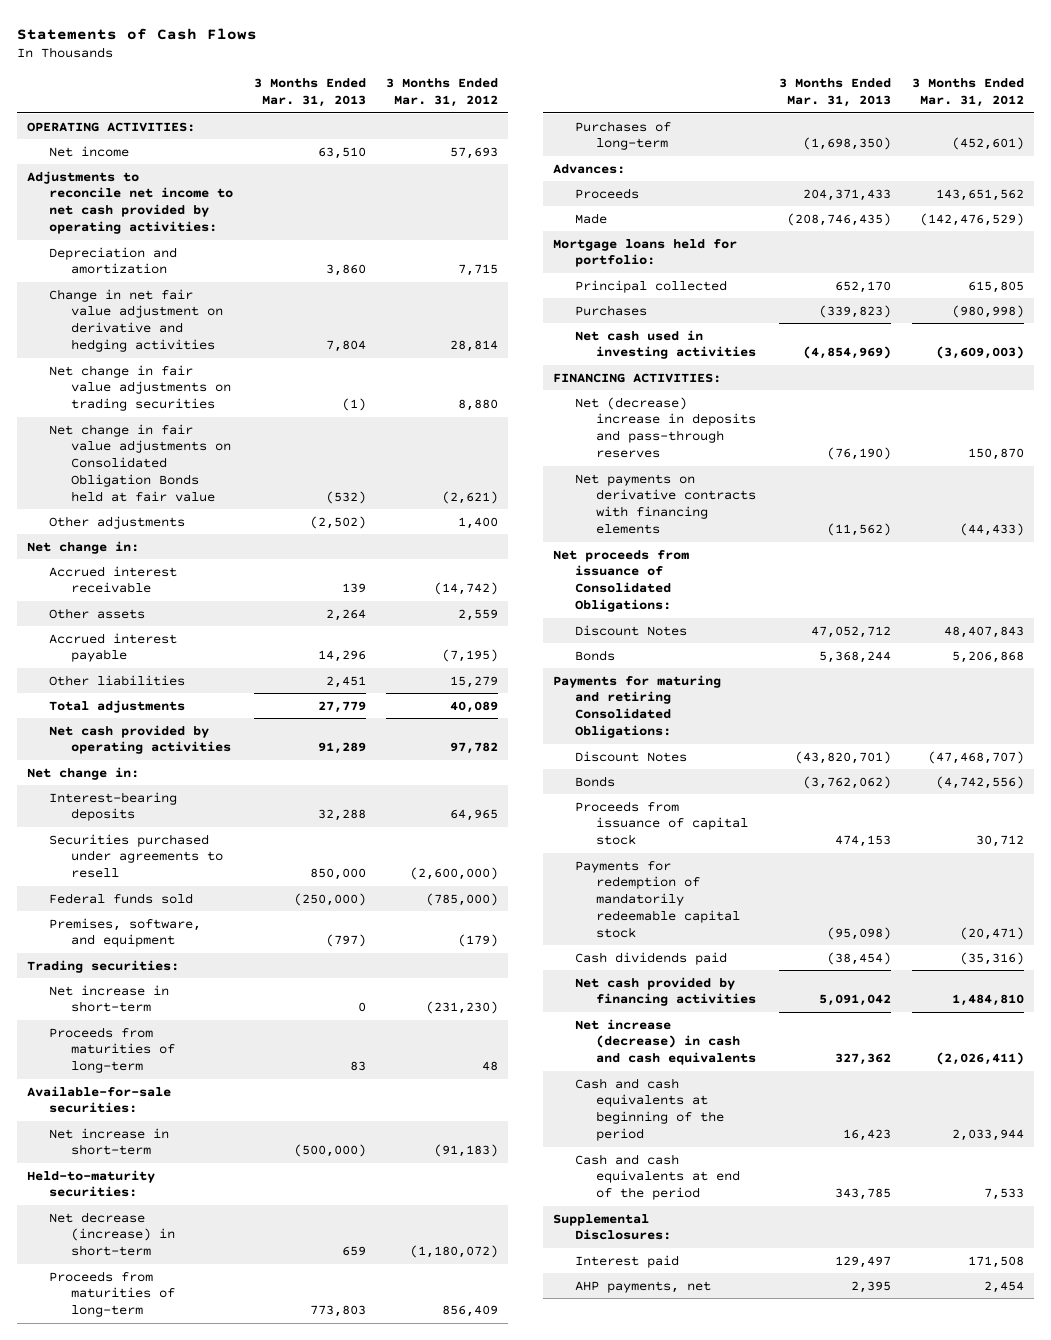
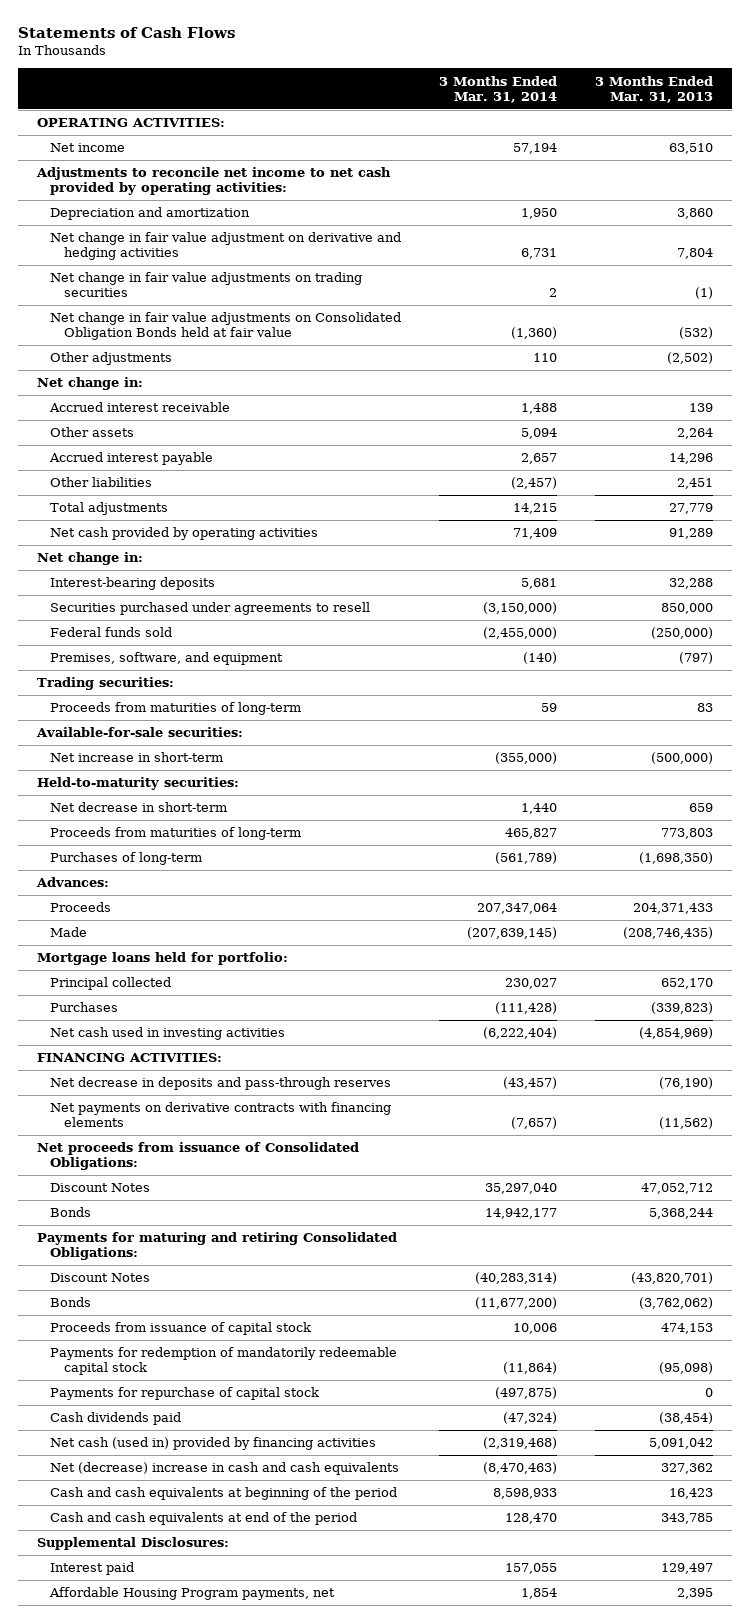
[386,78,499,108] 3 Months Ended Mar. 31, 2012 -> none
none -> [439,75,558,103] 3 Months Ended Mar. 31, 2014
[48,288,223,353] Change in net fair value adjustment on derivative and hedging activities -> [50,232,402,261] Net change in fair value adjustment on derivative and hedging activities
[48,984,169,1013] Net increase in short-term -> none
[48,1211,175,1257] Net decrease (increase) in short-term -> [50,802,228,813] Net decrease in short-term
[574,396,757,459] Net (decrease) increase in deposits and pass-through reserves -> [50,1077,392,1091] Net decrease in deposits and pass-through reserves
none -> [50,1387,320,1401] Payments for repurchase of capital stock
[574,976,757,1007] Net cash provided by financing activities -> [50,1437,377,1451] Net cash (used in) provided by financing activities
[574,1018,757,1066] Net increase (decrease) in cash and cash equivalents -> [50,1462,400,1476] Net (decrease) increase in cash and cash equivalents
[574,1280,711,1293] AHP payments, net -> [49,1587,336,1601] Affordable Housing Program payments, net

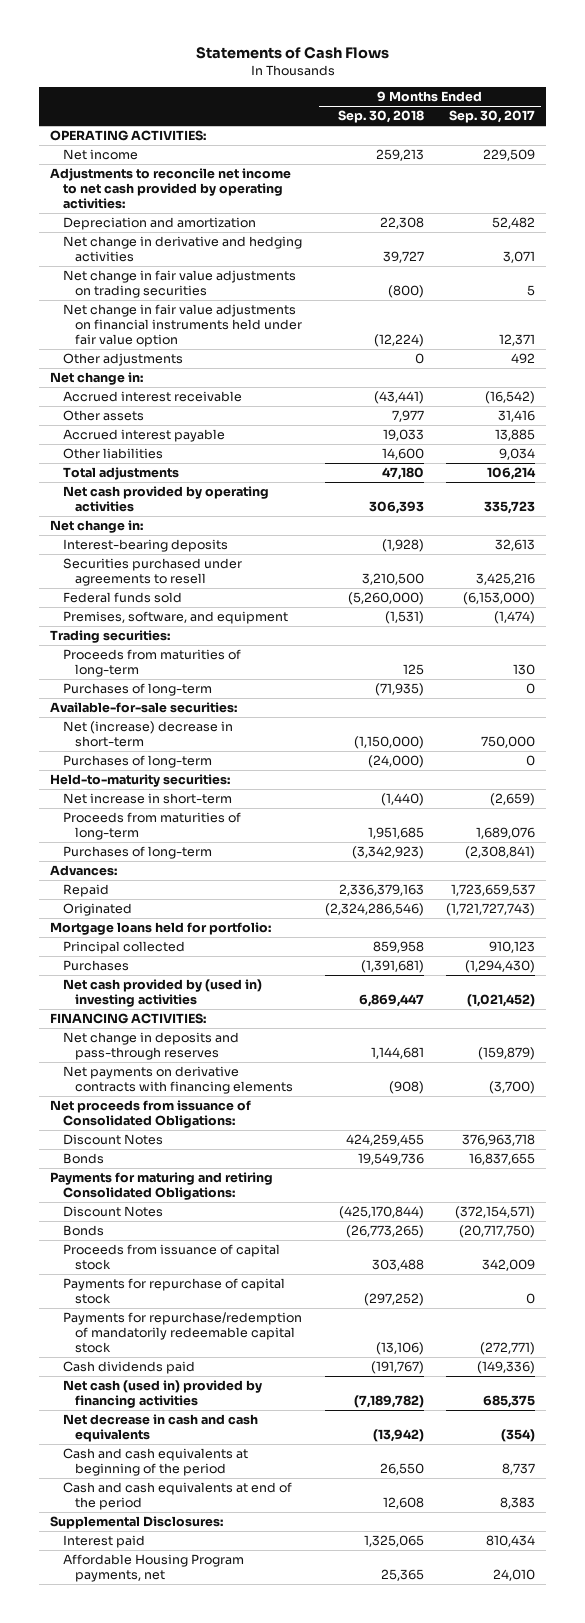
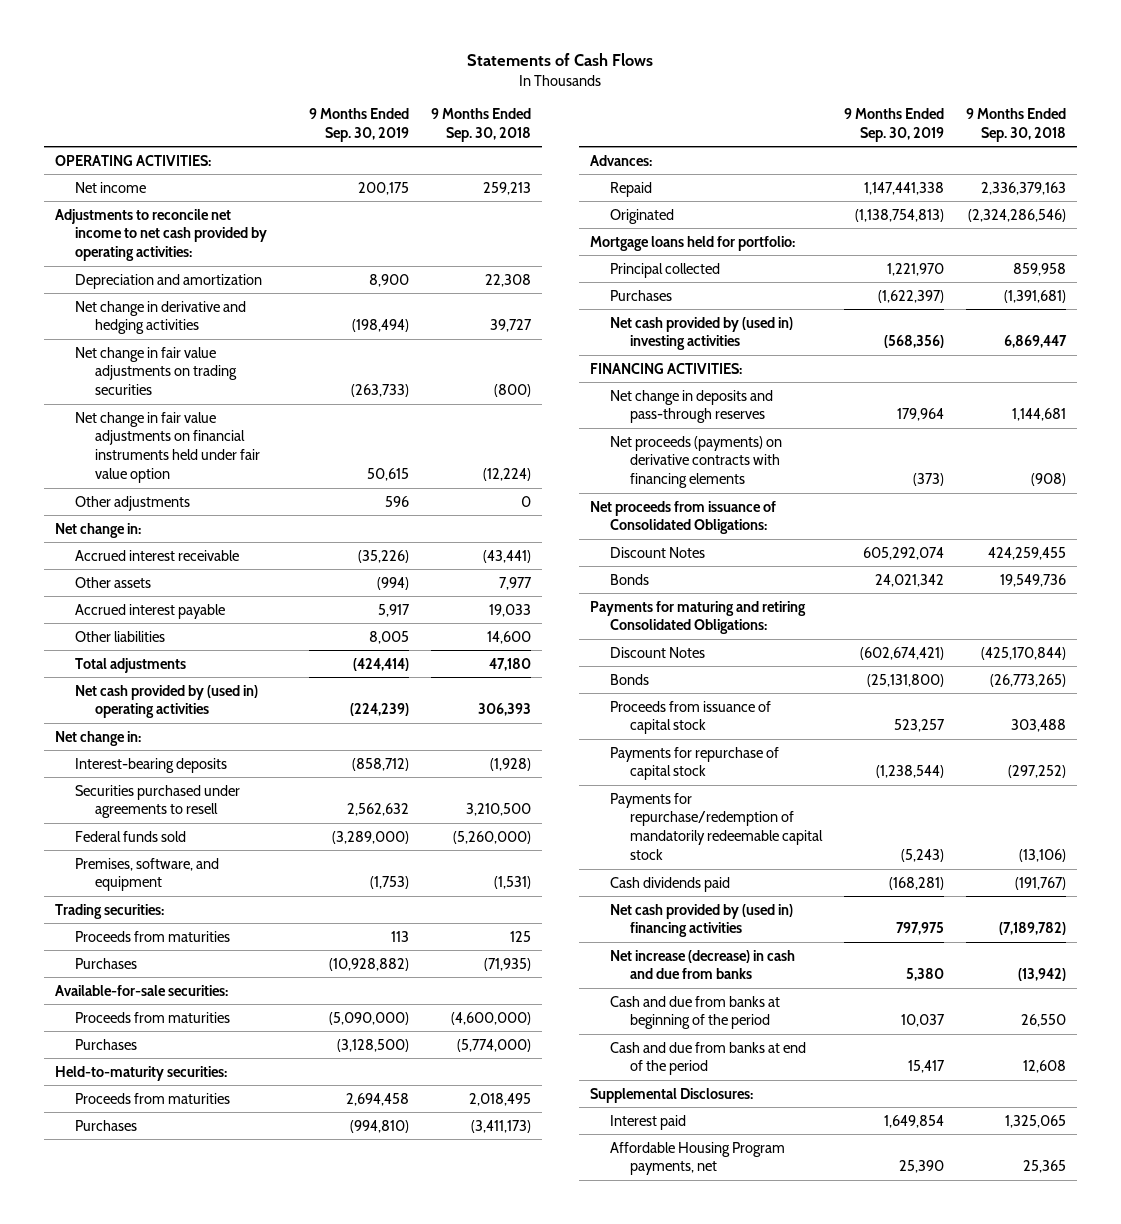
[449,110,536,124] Sep. 30, 2017 -> none
none -> [308,107,409,142] 9 Months Ended Sep. 30, 2019
[62,485,269,513] Net cash provided by operating activities -> [74,684,258,719] Net cash provided by (used in) operating activities
[62,648,241,678] Proceeds from maturities of long-term -> [74,930,230,942] Proceeds from maturities
[62,682,212,696] Purchases of long-term -> [74,957,137,969] Purchases
[62,720,233,748] Net (increase) decrease in short-term -> none
[62,754,212,768] Purchases of long-term -> none
none -> [74,1011,230,1023] Proceeds from maturities
none -> [74,1038,137,1050] Purchases
[62,792,232,804] Net increase in short-term -> none
[62,811,241,841] Proceeds from maturities of long-term -> [74,1092,230,1104] Proceeds from maturities
[367,827,424,840] 1,951,685 -> [469,1092,532,1106] 2,018,495
[62,845,212,859] Purchases of long-term -> [74,1119,137,1131] Purchases
[351,845,424,859] (3,342,923) -> [471,1119,532,1133] (3,411,173)
[62,1065,294,1095] Net payments on derivative contracts with financing elements -> [609,435,782,489] Net proceeds (payments) on derivative contracts with financing elements
[62,1379,262,1409] Net cash (used in) provided by financing activities -> [609,903,793,938] Net cash provided by (used in) financing activities
[62,1413,258,1443] Net decrease in cash and cash equivalents -> [609,949,795,980] Net increase (decrease) in cash and due from banks
[62,1447,248,1477] Cash and cash equivalents at beginning of the period -> [609,995,780,1030] Cash and due from banks at beginning of the period
[62,1481,292,1511] Cash and cash equivalents at end of the period -> [609,1041,806,1076] Cash and due from banks at end of the period

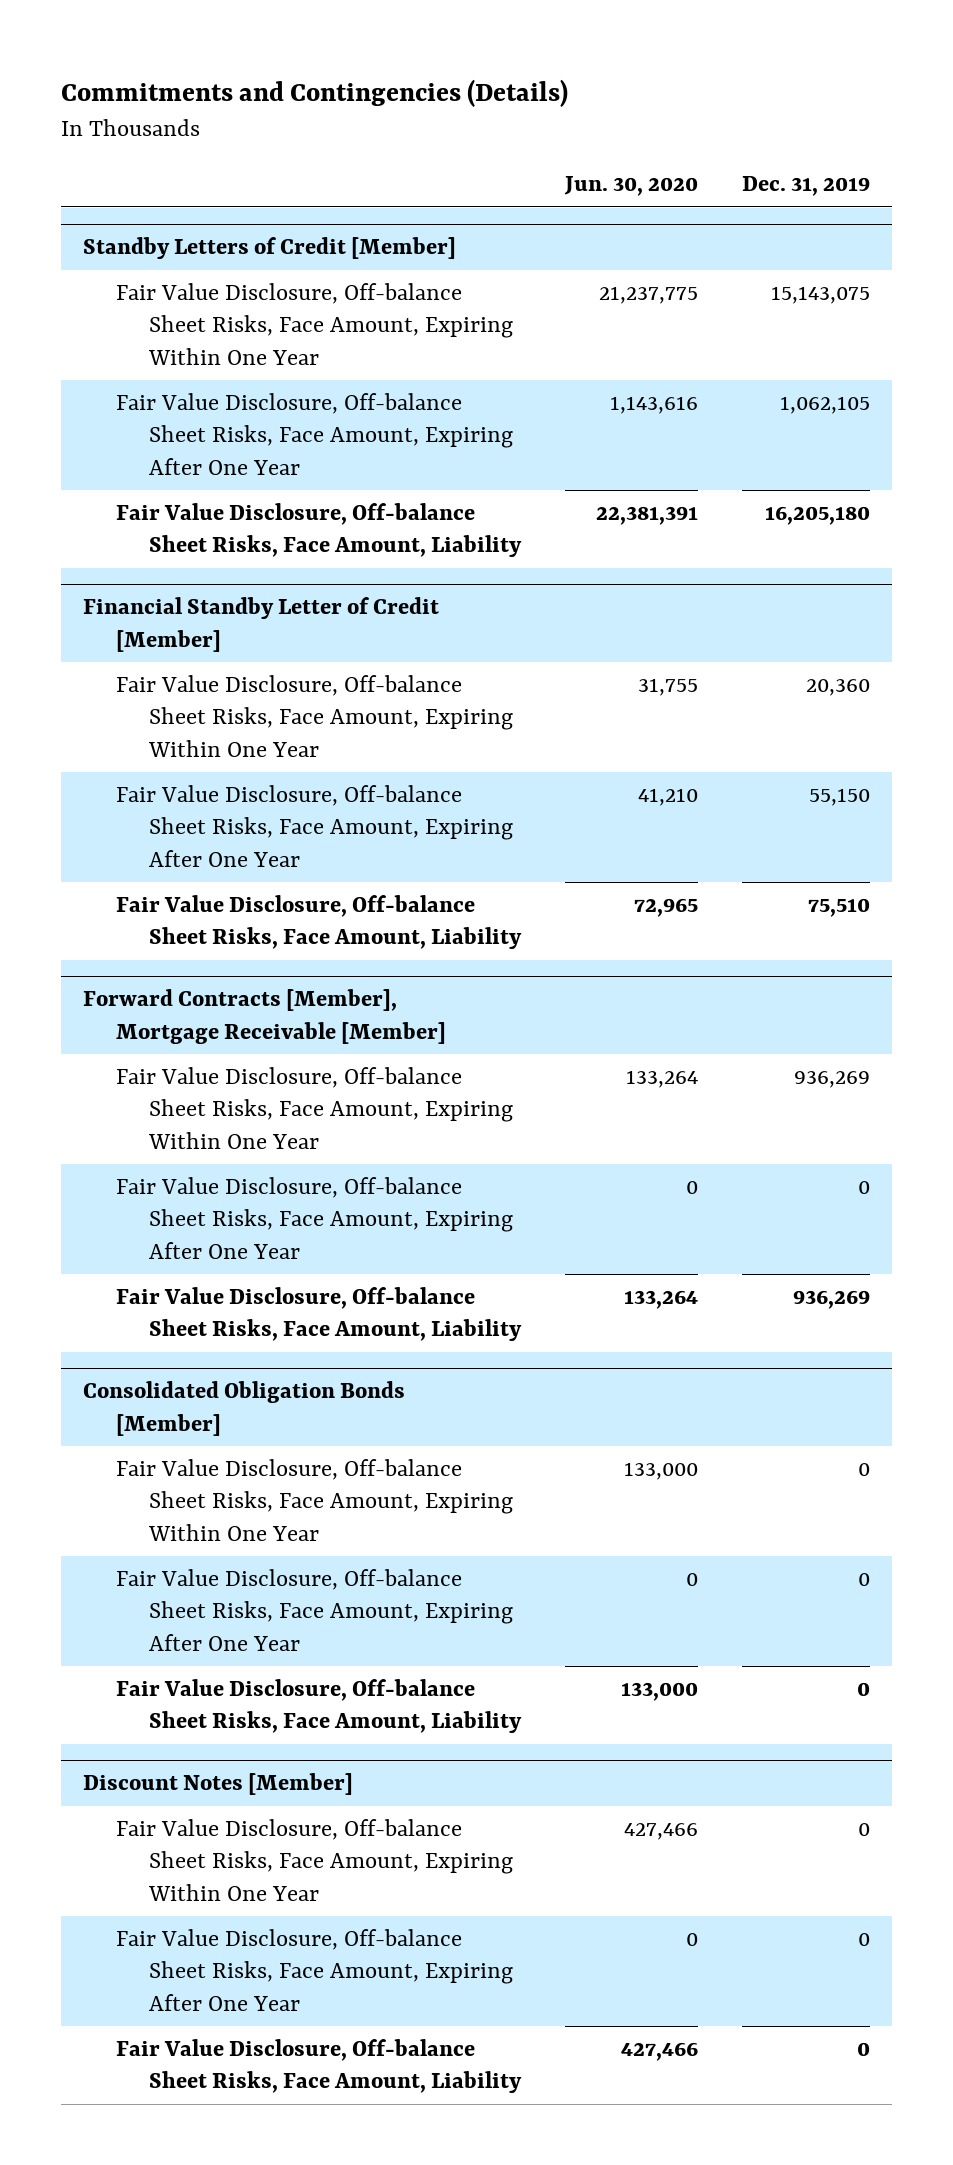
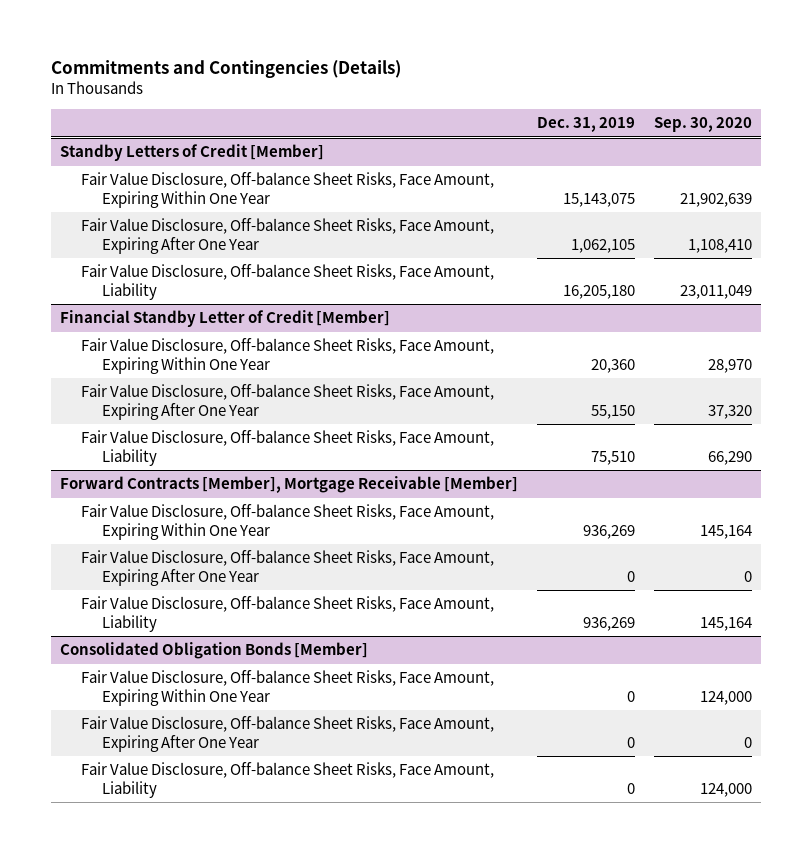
[563,176,698,197] Jun. 30, 2020 -> none
none -> [654,117,753,133] Sep. 30, 2020
[83,1773,354,1796] Discount Notes [Member] -> none
[116,1819,513,1901] Fair Value Disclosure, Off-balance Sheet Risks, Face Amount, Expiring Within One Year -> none
[116,1929,513,2011] Fair Value Disclosure, Off-balance Sheet Risks, Face Amount, Expiring After One Year -> none
[116,2039,522,2094] Fair Value Disclosure, Off-balance Sheet Risks, Face Amount, Liability -> none

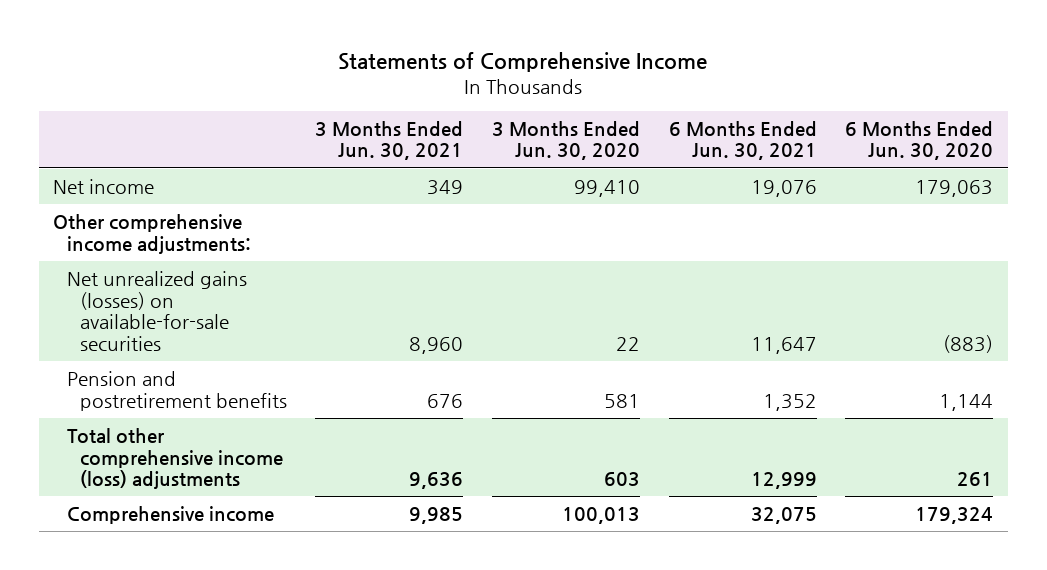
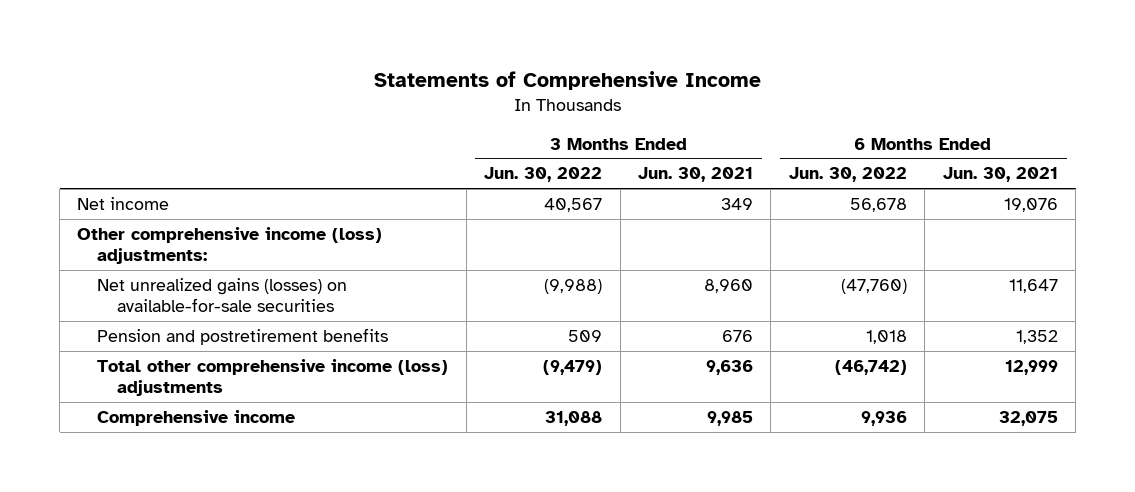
[492,120,641,161] 3 Months Ended Jun. 30, 2020 -> none
[845,120,994,161] 6 Months Ended Jun. 30, 2020 -> none
none -> [484,167,603,183] Jun. 30, 2022
none -> [788,167,907,183] Jun. 30, 2022
[53,214,251,254] Other comprehensive income adjustments: -> [77,226,383,265] Other comprehensive income (loss) adjustments:

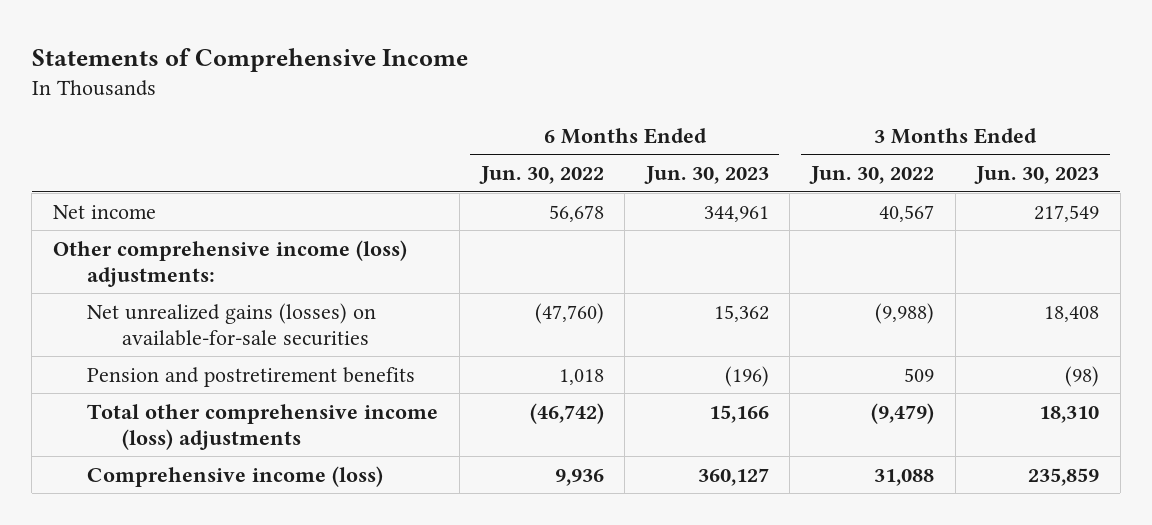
[638,167,754,183] Jun. 30, 2021 -> none
[942,167,1058,183] Jun. 30, 2021 -> none
none -> [643,166,769,185] Jun. 30, 2023
none -> [974,166,1100,185] Jun. 30, 2023
[97,409,296,426] Comprehensive income -> [87,465,384,487] Comprehensive income (loss)

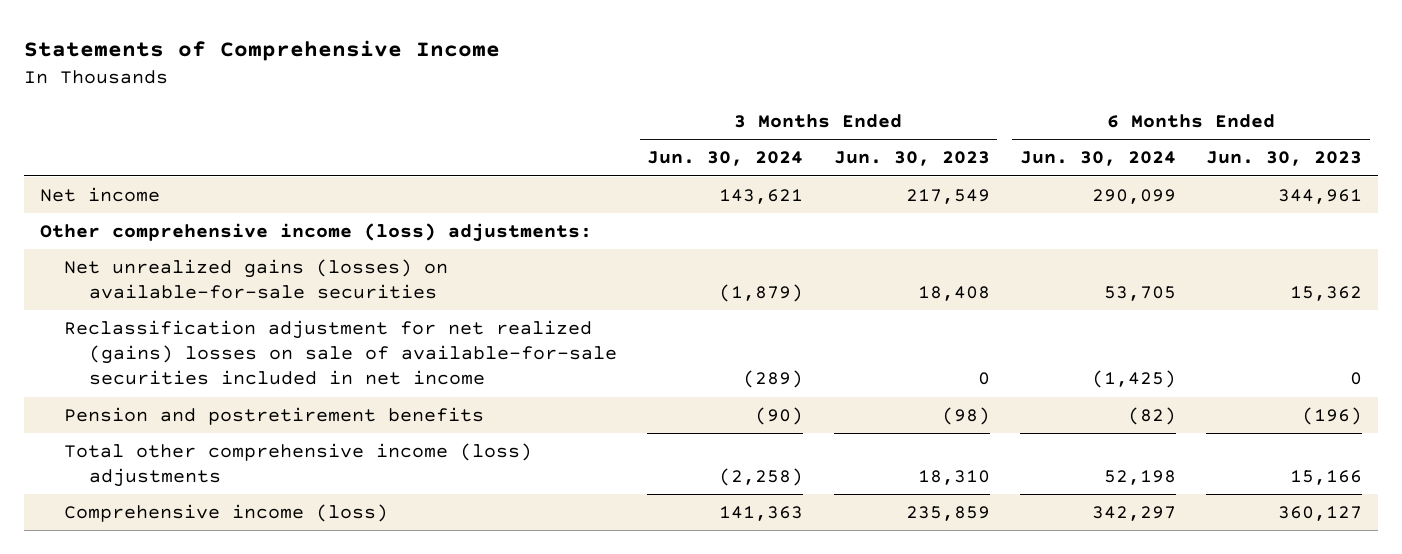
[478,166,604,185] Jun. 30, 2022 -> none
[809,166,935,185] Jun. 30, 2022 -> none
none -> [647,151,804,167] Jun. 30, 2024
none -> [1019,151,1176,167] Jun. 30, 2024
none -> [64,320,617,386] Reclassification adjustment for net realized (gains) losses on sale of available-for-sale securities included in net income

